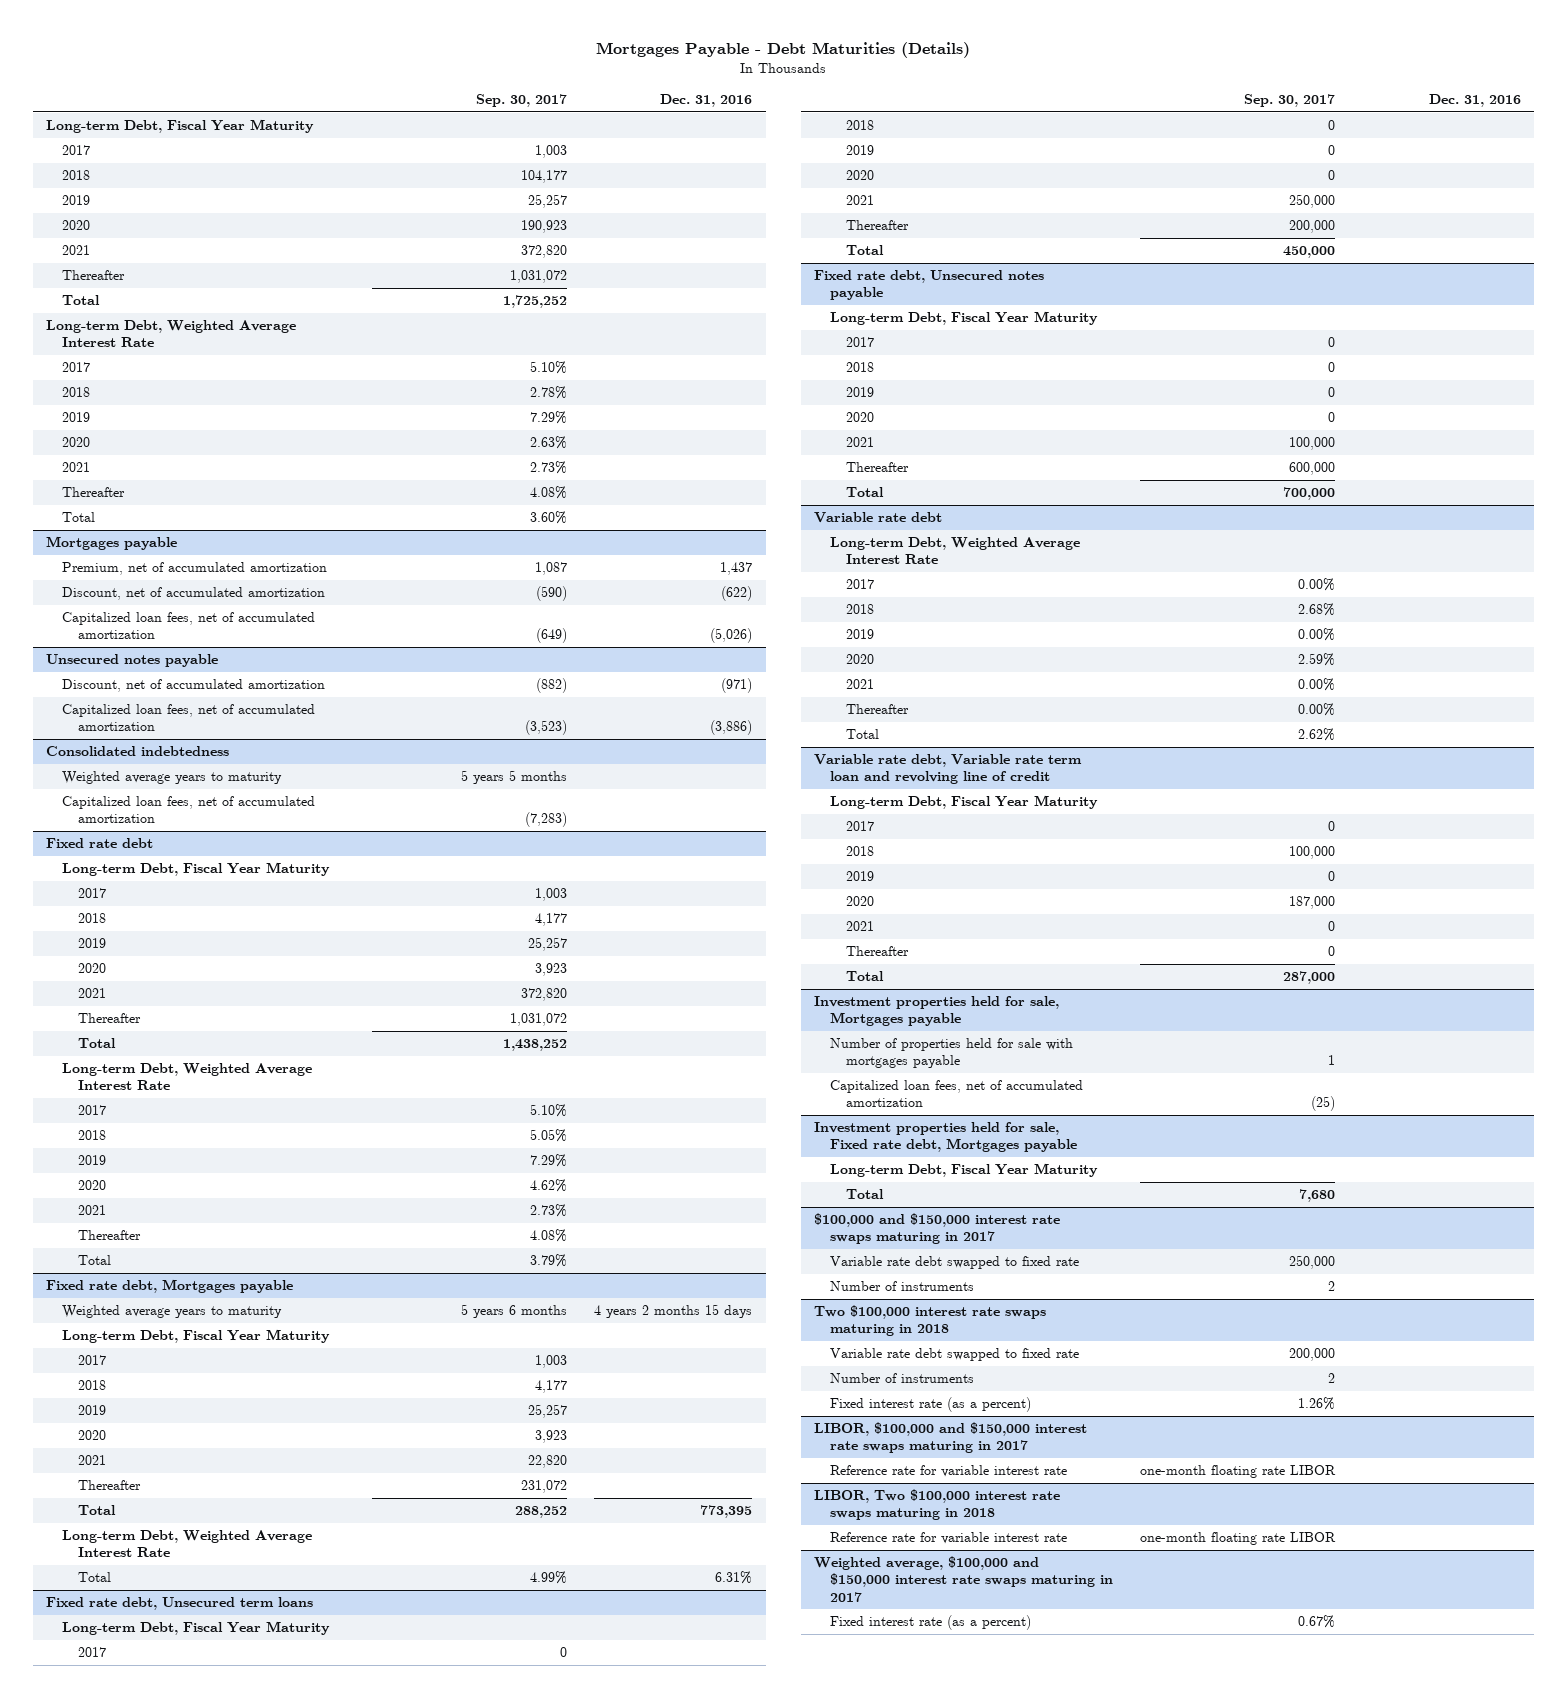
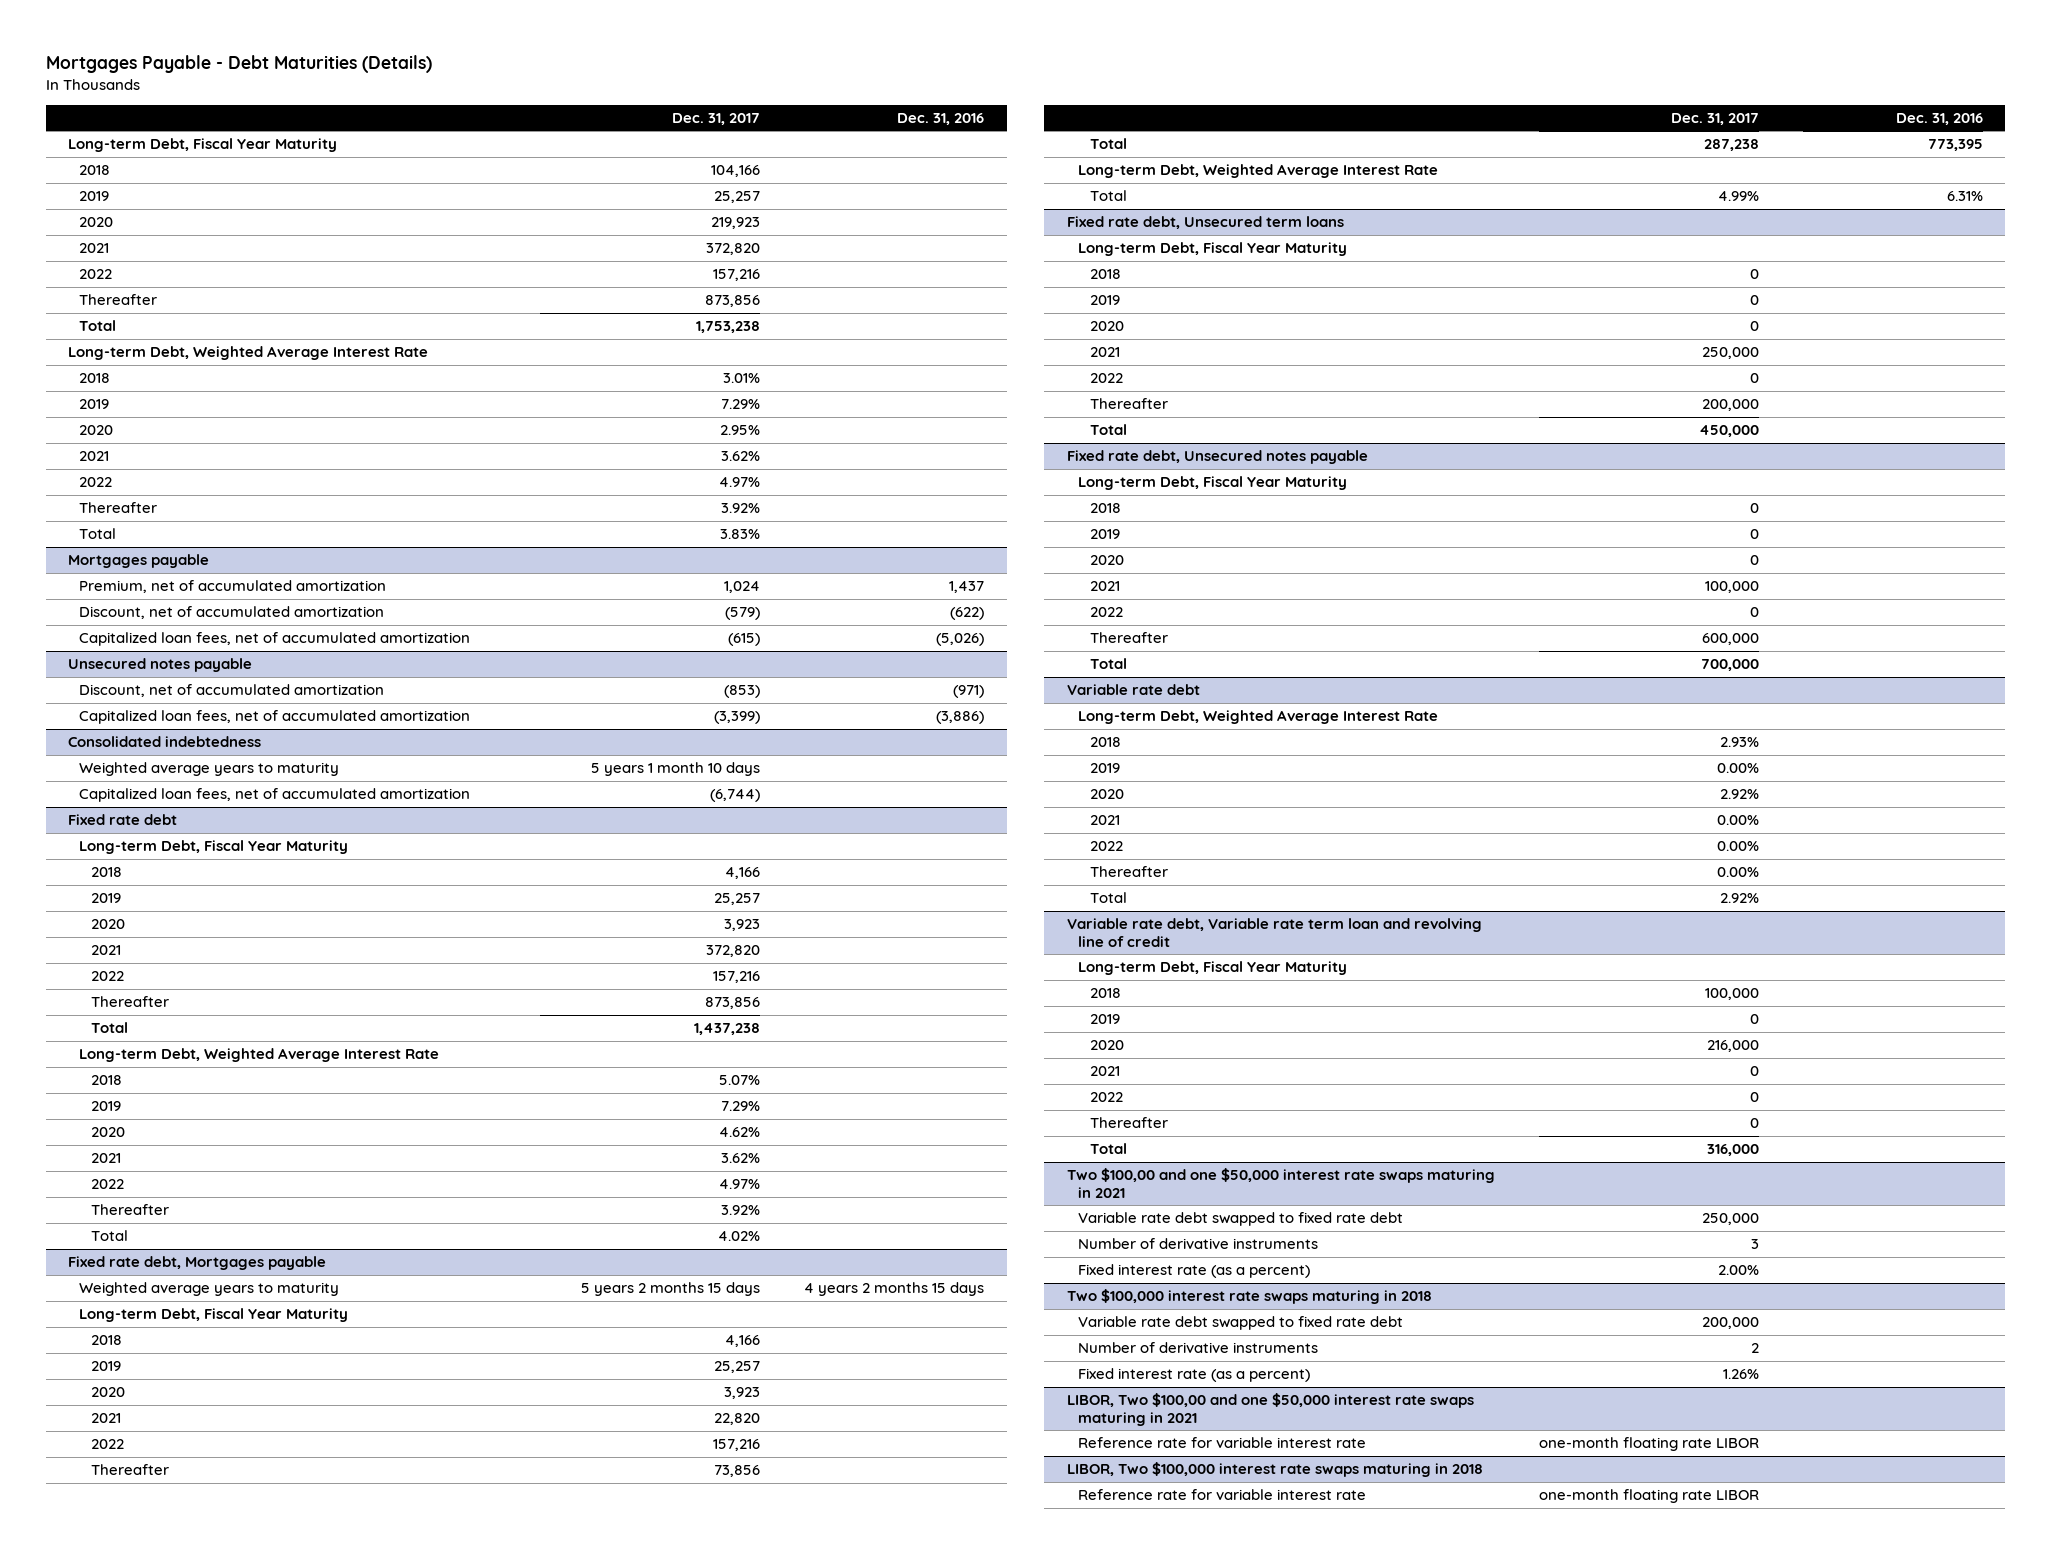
[476,94,568,108] Sep. 30, 2017 -> none
none -> [672,112,761,125] Dec. 31, 2017
[61,145,90,156] 2017 -> none
none -> [79,269,113,280] 2022
[61,362,90,373] 2017 -> none
none -> [79,477,113,488] 2022
[77,888,106,899] 2017 -> none
none -> [91,971,125,982] 2022
[77,1105,106,1116] 2017 -> none
none -> [91,1179,125,1190] 2022
[77,1355,106,1366] 2017 -> none
none -> [91,1439,125,1450] 2022
[77,1647,106,1658] 2017 -> none
none -> [1089,373,1123,384] 2022
[845,337,874,348] 2017 -> none
none -> [1089,607,1123,618] 2022
[845,579,874,590] 2017 -> none
none -> [1089,841,1123,852] 2022
[845,821,874,832] 2017 -> none
none -> [1089,1092,1123,1103] 2022
[814,996,1060,1027] Investment properties held for sale, Mortgages payable -> none
[830,1038,1074,1069] Number of properties held for sale with mortgages payable -> none
[830,1080,1084,1108] Capitalized loan fees, net of accumulated amortization -> none
[814,1122,1078,1153] Investment properties held for sale, Fixed rate debt, Mortgages payable -> none
[830,1163,1099,1178] Long-term Debt, Fiscal Year Maturity -> none
[845,1189,884,1200] Total -> none
[814,1213,1061,1245] $100,000 and $150,000 interest rate swaps maturing in 2017 -> none
[830,1256,1080,1270] Variable rate debt swapped to fixed rate -> none
[830,1281,975,1292] Number of instruments -> none
none -> [1066,1168,1495,1198] Two $100,00 and one $50,000 interest rate swaps maturing in 2021
none -> [1078,1212,1404,1227] Variable rate debt swapped to fixed rate debt
none -> [1078,1238,1319,1250] Number of derivative instruments
none -> [1078,1264,1311,1279] Fixed interest rate (as a percent)
[830,1348,1080,1362] Variable rate debt swapped to fixed rate -> [1078,1316,1404,1331] Variable rate debt swapped to fixed rate debt
[830,1373,975,1384] Number of instruments -> [1078,1342,1319,1354] Number of derivative instruments
[814,1422,1088,1454] LIBOR, $100,000 and $150,000 interest rate swaps maturing in 2017 -> [1066,1393,1474,1426] LIBOR, Two $100,00 and one $50,000 interest rate swaps maturing in 2021
[814,1556,1114,1602] Weighted average, $100,000 and $150,000 interest rate swaps maturing in 2017 -> none
[830,1615,1032,1631] Fixed interest rate (as a percent) -> none

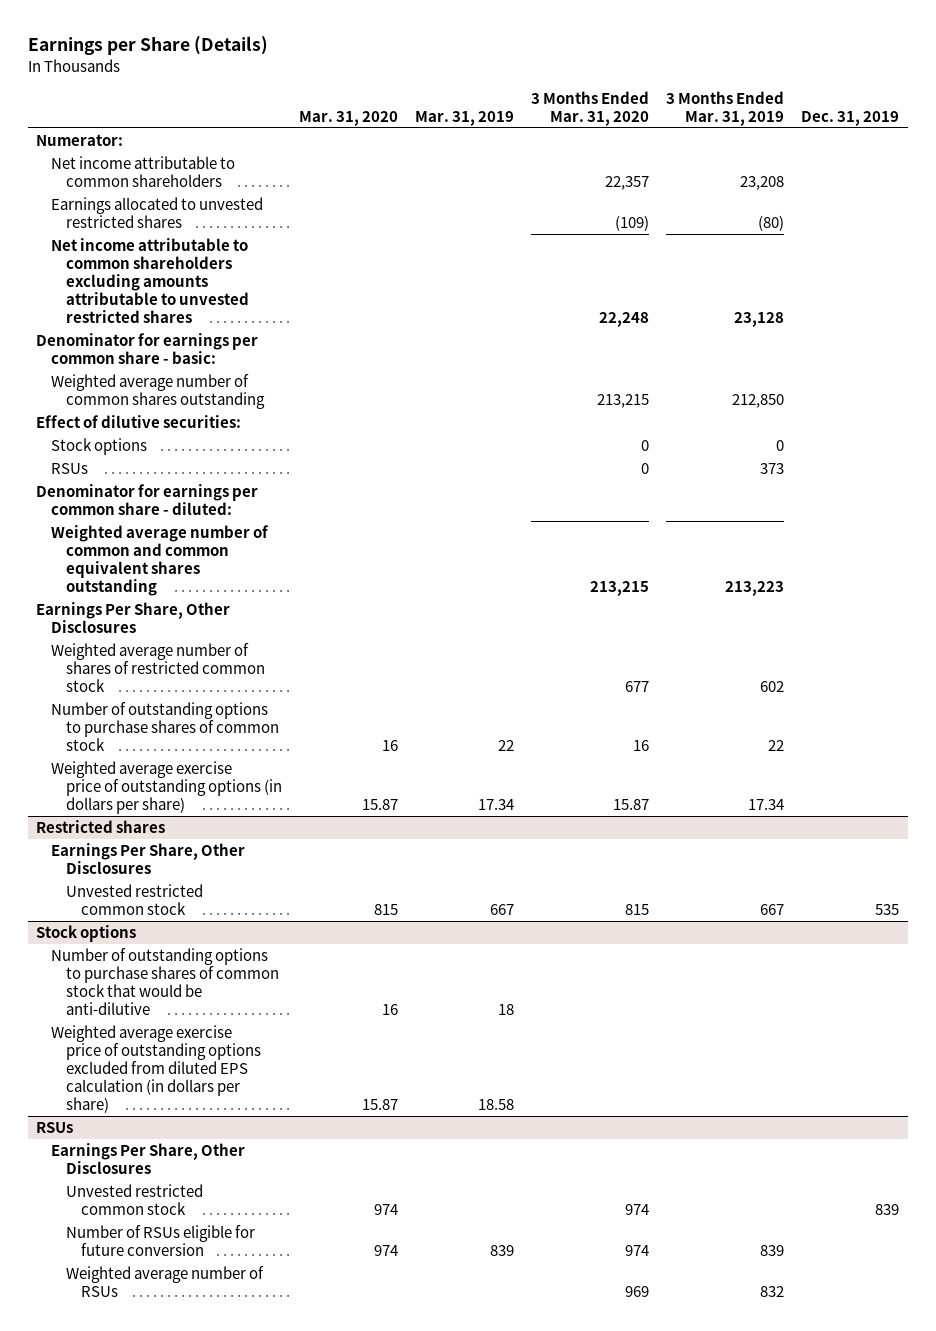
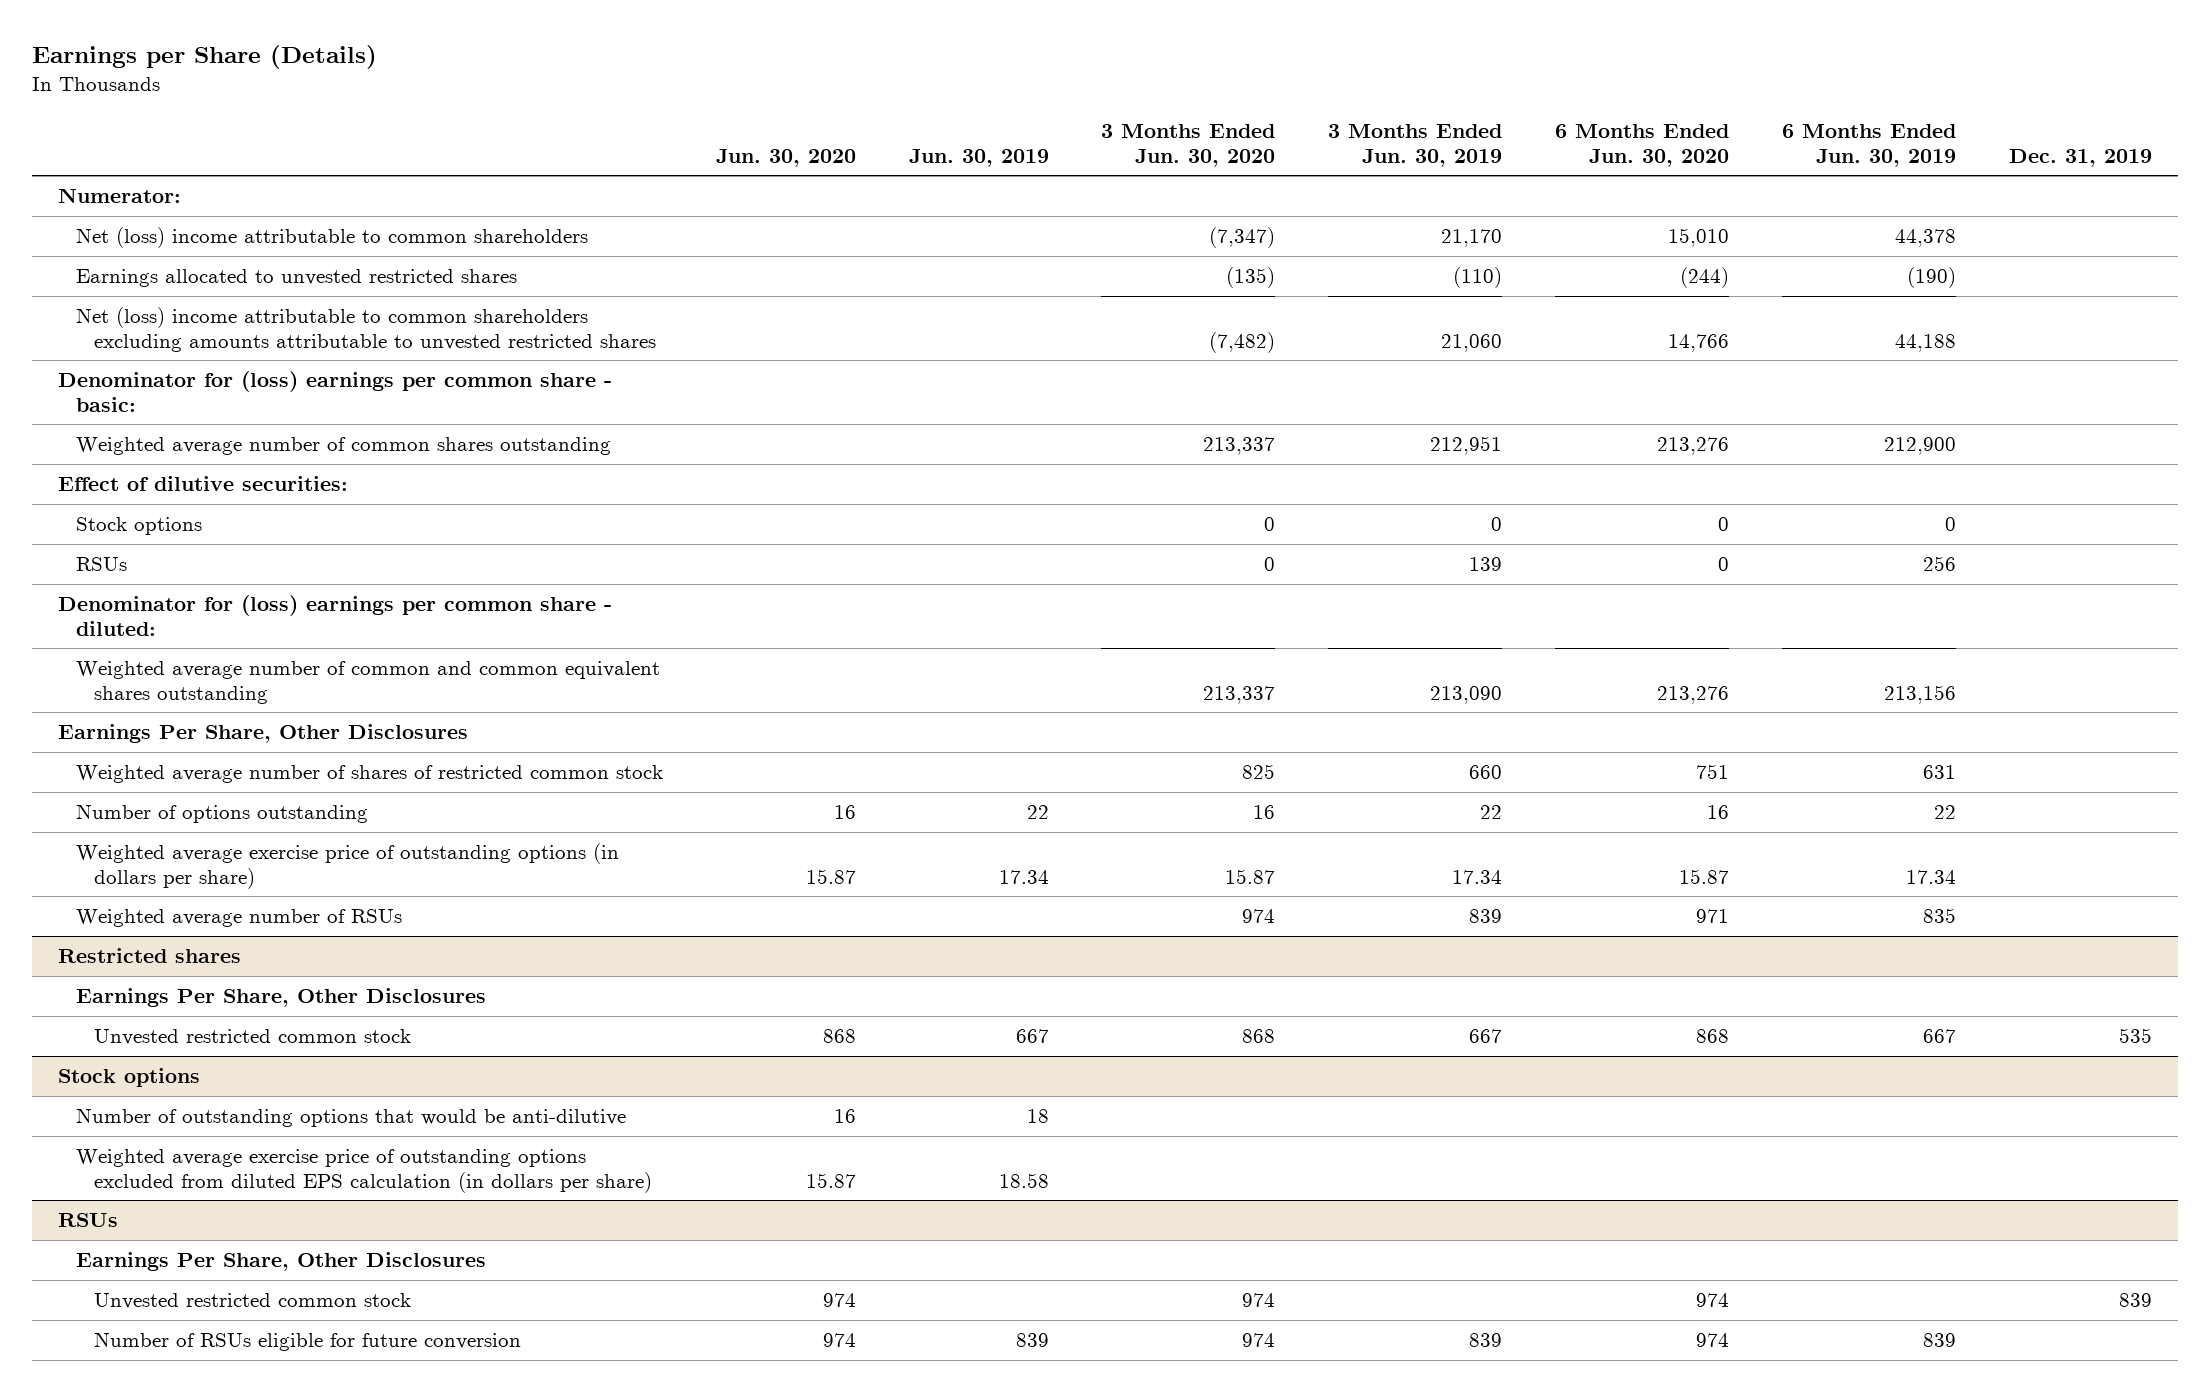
[299,110,399,126] Mar. 31, 2020 -> none
[415,110,515,126] Mar. 31, 2019 -> none
[531,90,650,126] 3 Months Ended Mar. 31, 2020 -> none
[666,90,785,126] 3 Months Ended Mar. 31, 2019 -> none
none -> [715,148,856,167] Jun. 30, 2020
none -> [908,148,1049,167] Jun. 30, 2019
none -> [1101,123,1276,167] 3 Months Ended Jun. 30, 2020
none -> [1328,123,1503,167] 3 Months Ended Jun. 30, 2019
none -> [1555,123,1730,167] 6 Months Ended Jun. 30, 2020
none -> [1781,123,1956,167] 6 Months Ended Jun. 30, 2019
[50,156,235,188] Net income attributable to common shareholders -> [75,226,588,248] Net (loss) income attributable to common shareholders
[50,238,249,324] Net income attributable to common shareholders excluding amounts attributable to unvested restricted shares -> [75,306,656,352] Net (loss) income attributable to common shareholders excluding amounts attributable to unvested restricted shares
[36,333,259,365] Denominator for earnings per common share - basic: -> [58,370,613,412] Denominator for (loss) earnings per common share - basic:
[36,484,259,516] Denominator for earnings per common share - diluted: -> [58,594,613,636] Denominator for (loss) earnings per common share - diluted:
[50,702,279,752] Number of outstanding options to purchase shares of common stock -> [75,803,368,823] Number of options outstanding
none -> [75,908,402,927] Weighted average number of RSUs
[50,948,279,1016] Number of outstanding options to purchase shares of common stock that would be anti-dilutive -> [75,1107,626,1127] Number of outstanding options that would be anti-dilutive
[65,1266,264,1298] Weighted average number of RSUs -> none

